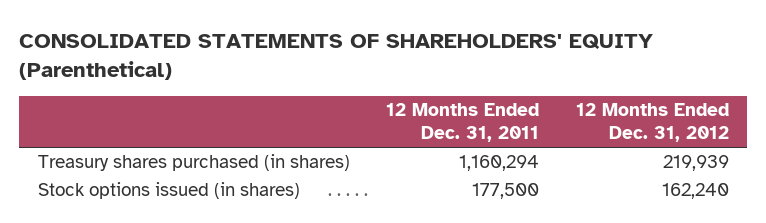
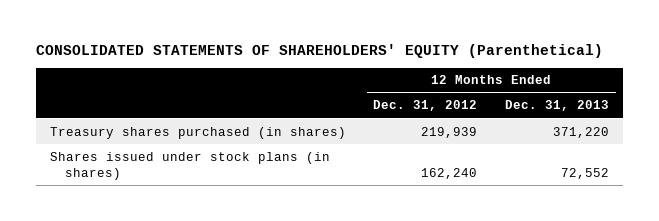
[386,103,540,143] 12 Months Ended Dec. 31, 2011 -> none
none -> [504,100,609,112] Dec. 31, 2013
[37,182,300,200] Stock options issued (in shares) -> [49,151,330,180] Shares issued under stock plans (in shares)

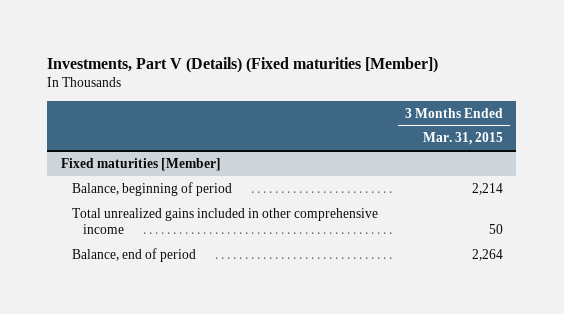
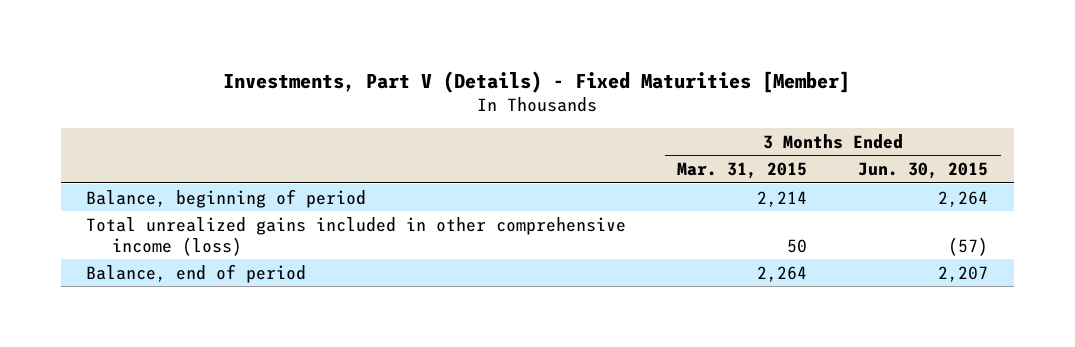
[47,56,439,73] Investments, Part V (Details) (Fixed maturities [Member]) -> [223,70,851,93] Investments, Part V (Details) - Fixed Maturities [Member]
none -> [858,162,989,180] Jun. 30, 2015
[60,157,221,171] Fixed maturities [Member] -> none
[72,207,379,235] Total unrealized gains included in other comprehensive income -> [86,216,627,256] Total unrealized gains included in other comprehensive income (loss)

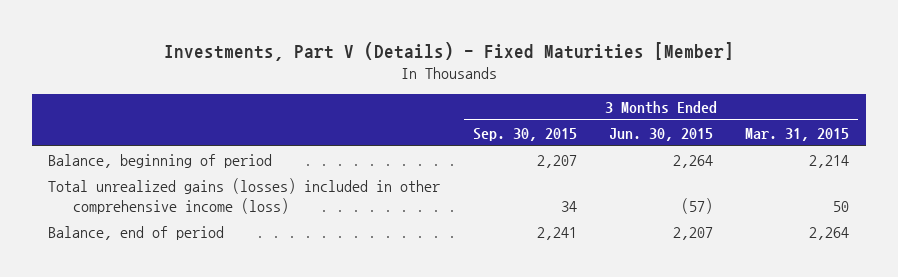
none -> [472,127,577,141] Sep. 30, 2015
[86,216,627,256] Total unrealized gains included in other comprehensive income (loss) -> [48,177,441,214] Total unrealized gains (losses) included in other comprehensive income (loss)

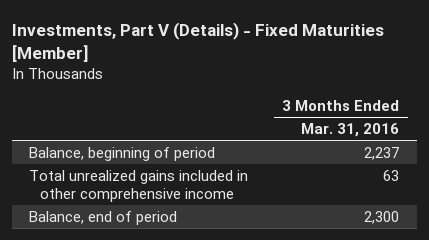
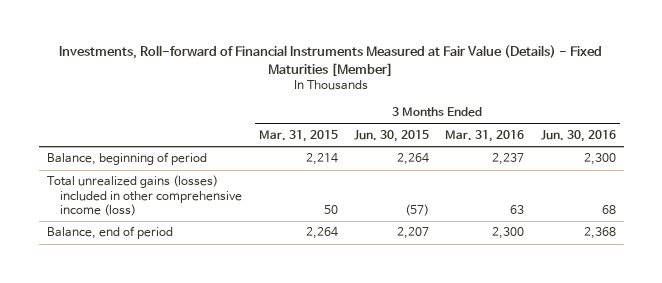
[12,21,385,62] Investments, Part V (Details) - Fixed Maturities [Member] -> [59,45,603,77] Investments, Roll-forward of Financial Instruments Measured at Fair Value (Details) - Fixed Maturities [Member]
none -> [258,129,338,142] Mar. 31, 2015
none -> [354,129,430,142] Jun. 30, 2015
none -> [540,129,616,142] Jun. 30, 2016
[29,169,249,203] Total unrealized gains included in other comprehensive income -> [46,175,243,216] Total unrealized gains (losses) included in other comprehensive income (loss)

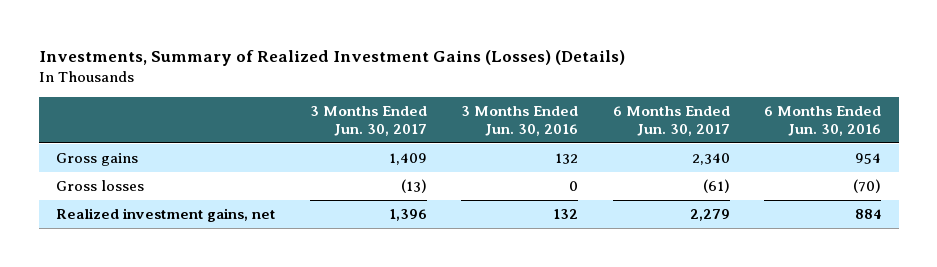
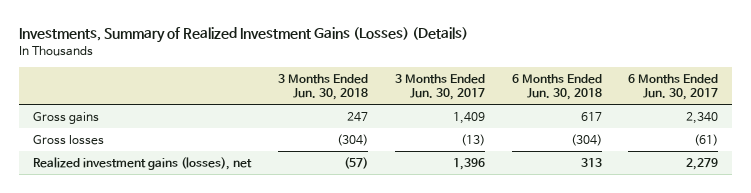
[461,106,579,136] 3 Months Ended Jun. 30, 2016 -> none
[764,106,882,136] 6 Months Ended Jun. 30, 2016 -> none
none -> [277,73,368,101] 3 Months Ended Jun. 30, 2018
none -> [511,73,602,101] 6 Months Ended Jun. 30, 2018
[55,208,275,223] Realized investment gains, net -> [32,156,252,170] Realized investment gains (losses), net

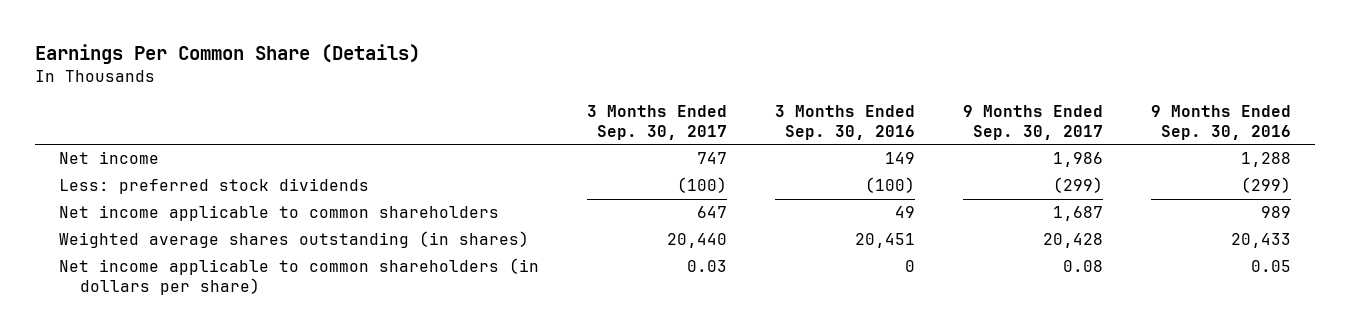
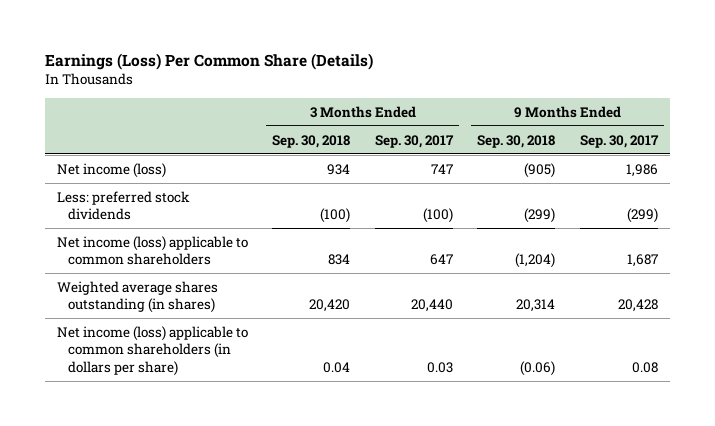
[35,44,421,65] Earnings Per Common Share (Details) -> [44,52,373,70] Earnings (Loss) Per Common Share (Details)
[775,104,916,140] 3 Months Ended Sep. 30, 2016 -> none
[1150,104,1291,140] 9 Months Ended Sep. 30, 2016 -> none
none -> [272,134,351,148] Sep. 30, 2018
none -> [477,134,556,148] Sep. 30, 2018
[59,151,160,165] Net income -> [56,162,166,178] Net income (loss)
[59,205,500,222] Net income applicable to common shareholders -> [56,235,248,266] Net income (loss) applicable to common shareholders
[59,258,540,295] Net income applicable to common shareholders (in dollars per share) -> [56,325,248,376] Net income (loss) applicable to common shareholders (in dollars per share)

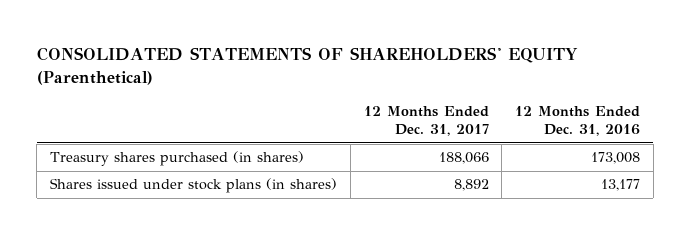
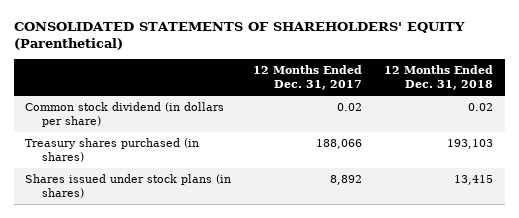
[515,105,641,137] 12 Months Ended Dec. 31, 2016 -> none
none -> [384,65,494,91] 12 Months Ended Dec. 31, 2018
none -> [25,102,225,127] Common stock dividend (in dollars per share)

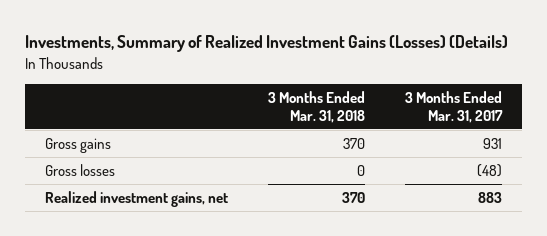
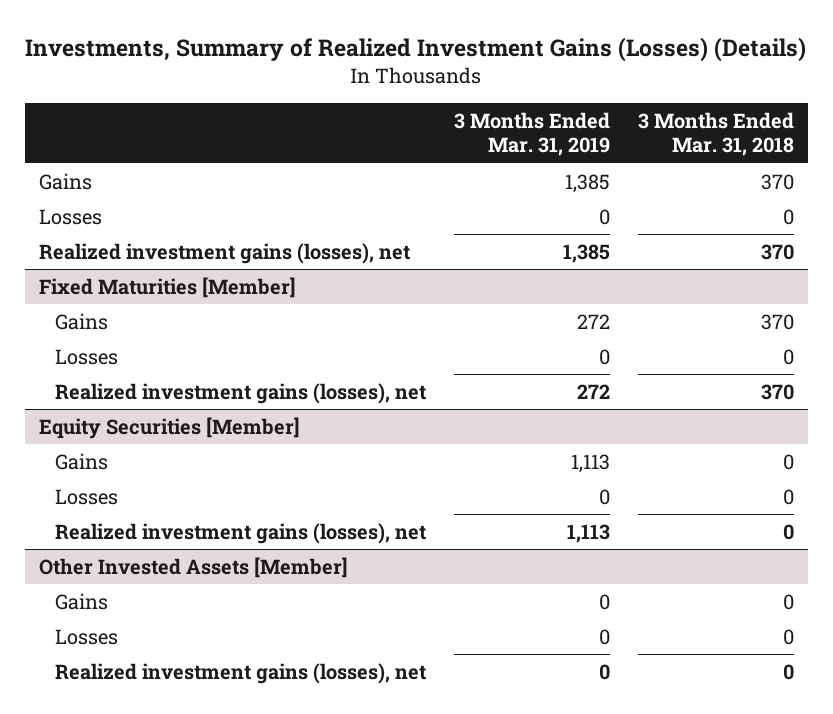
[404,90,503,123] 3 Months Ended Mar. 31, 2017 -> none
none -> [454,111,611,157] 3 Months Ended Mar. 31, 2019
[45,137,112,153] Gross gains -> [38,172,92,190] Gains
[45,163,116,176] Gross losses -> [38,208,102,225] Losses
[45,190,229,207] Realized investment gains, net -> [38,242,410,264] Realized investment gains (losses), net
none -> [38,276,296,298] Fixed Maturities [Member]
none -> [54,312,108,330] Gains
none -> [54,348,118,365] Losses
none -> [54,382,426,404] Realized investment gains (losses), net
none -> [38,416,300,439] Equity Securities [Member]
none -> [54,452,108,470] Gains
none -> [54,488,118,505] Losses
none -> [54,522,426,544] Realized investment gains (losses), net
none -> [38,556,348,578] Other Invested Assets [Member]
none -> [54,592,108,610] Gains
none -> [54,628,118,645] Losses
none -> [54,662,426,684] Realized investment gains (losses), net

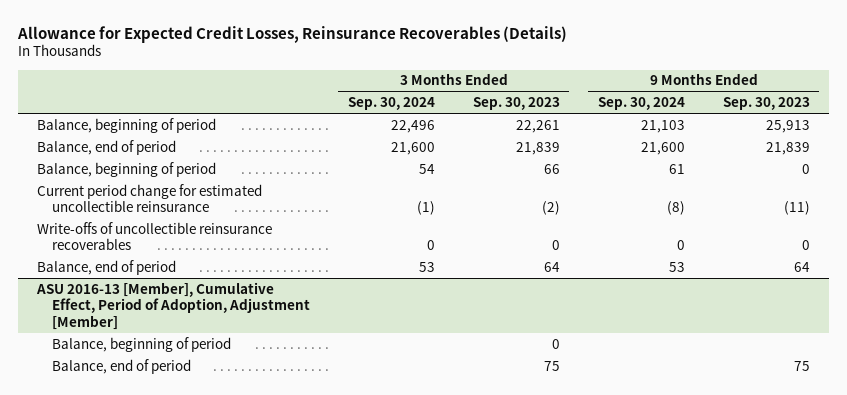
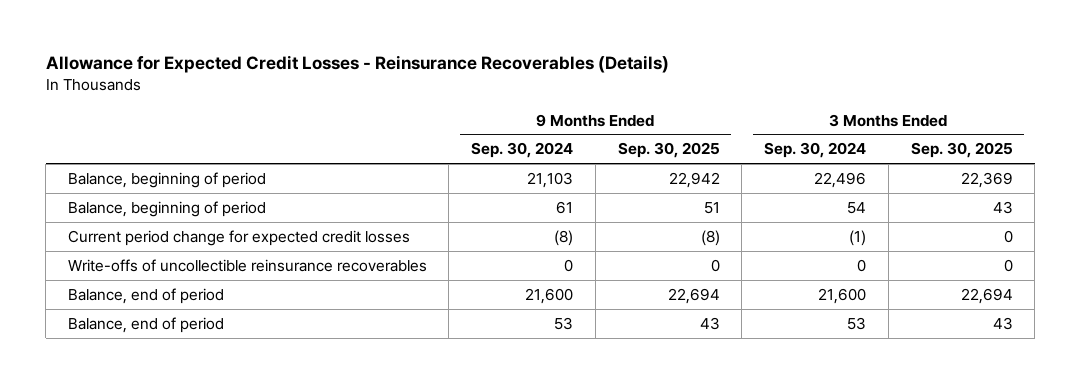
[16,25,567,43] Allowance for Expected Credit Losses, Reinsurance Recoverables (Details) -> [45,55,669,74] Allowance for Expected Credit Losses - Reinsurance Recoverables (Details)
[472,97,560,111] Sep. 30, 2023 -> none
[722,97,810,111] Sep. 30, 2023 -> none
none -> [617,142,720,159] Sep. 30, 2025
none -> [910,142,1013,159] Sep. 30, 2025
[36,183,262,213] Current period change for estimated uncollectible reinsurance -> [67,229,410,246] Current period change for expected credit losses
[36,139,176,155] Balance, end of period -> [67,287,224,304] Balance, end of period
[35,281,310,331] ASU 2016-13 [Member], Cumulative Effect, Period of Adoption, Adjustment [Member] -> none
[51,336,231,352] Balance, beginning of period -> none
[51,358,191,374] Balance, end of period -> none

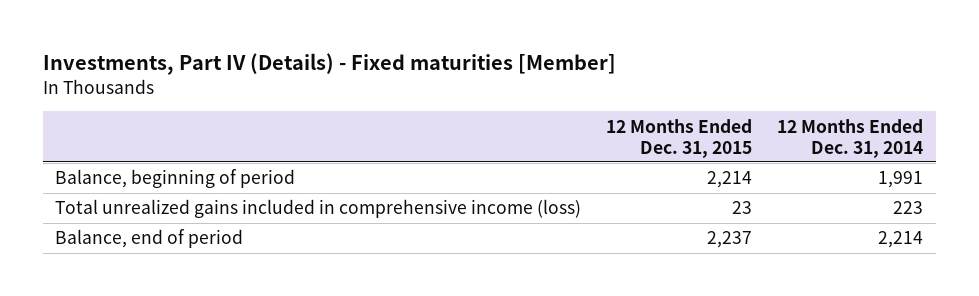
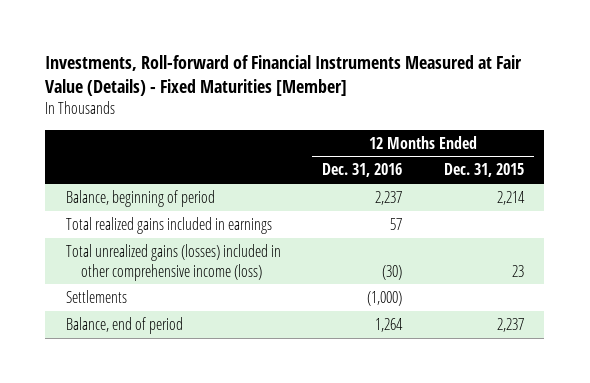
[42,53,616,76] Investments, Part IV (Details) - Fixed maturities [Member] -> [45,55,523,97] Investments, Roll-forward of Financial Instruments Measured at Fair Value (Details) - Fixed Maturities [Member]
[777,118,924,158] 12 Months Ended Dec. 31, 2014 -> none
none -> [322,163,403,178] Dec. 31, 2016
none -> [65,216,272,234] Total realized gains included in earnings
[55,199,582,219] Total unrealized gains included in comprehensive income (loss) -> [65,243,281,281] Total unrealized gains (losses) included in other comprehensive income (loss)
none -> [65,289,127,303] Settlements

